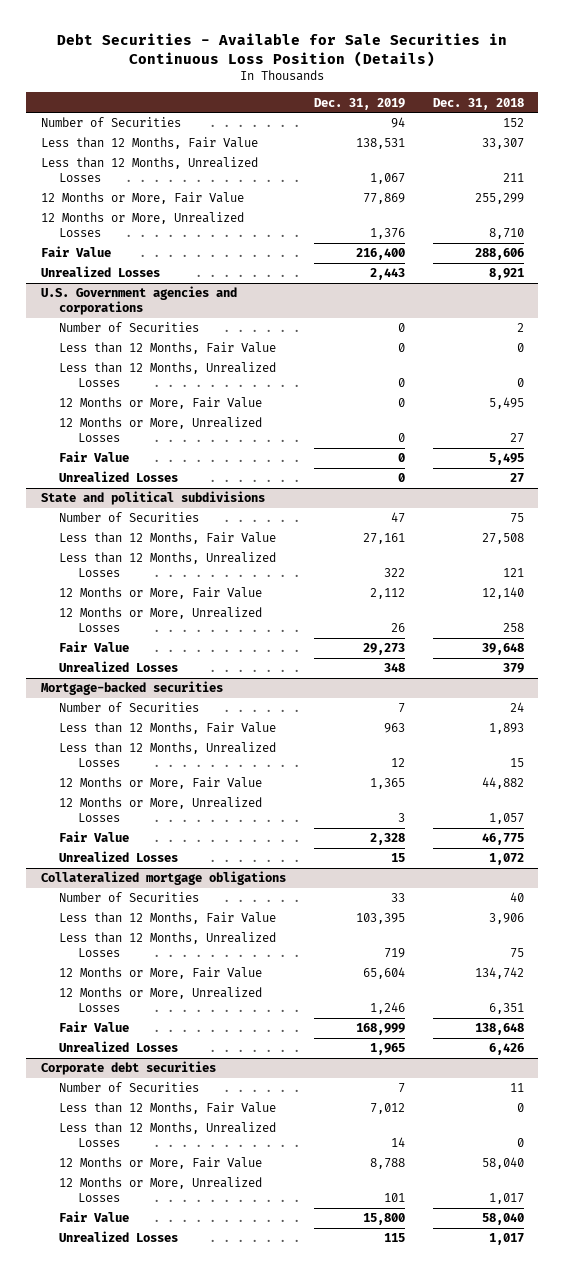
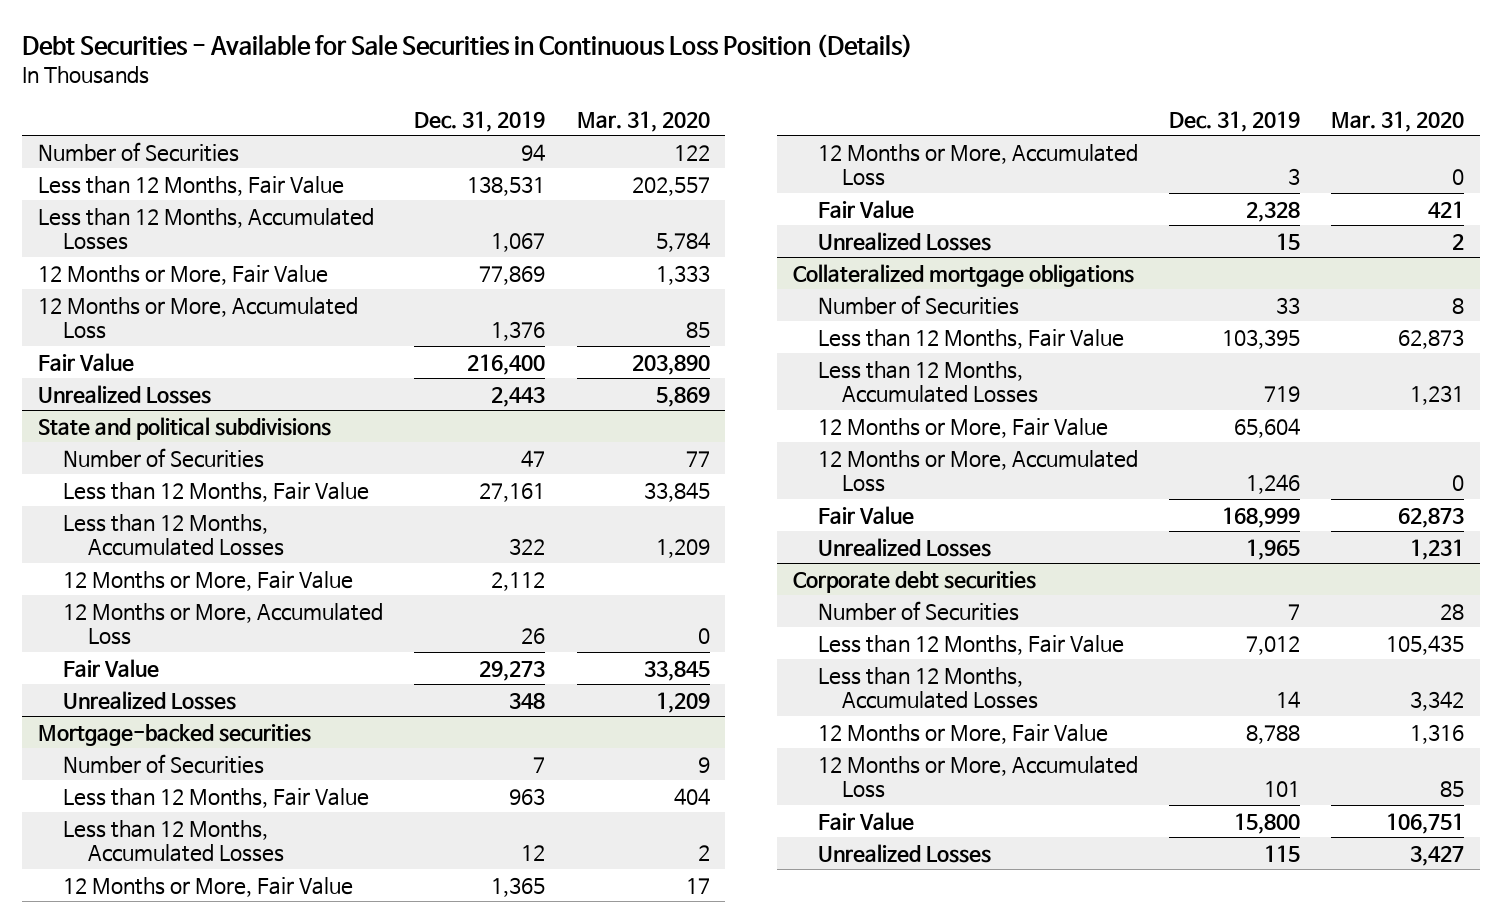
[433,97,525,110] Dec. 31, 2018 -> none
none -> [576,110,710,132] Mar. 31, 2020
[40,157,258,183] Less than 12 Months, Unrealized Losses -> [37,207,374,250] Less than 12 Months, Accumulated Losses
[40,212,244,238] 12 Months or More, Unrealized Losses -> [37,296,358,339] 12 Months or More, Accumulated Loss
[40,286,237,316] U.S. Government agencies and corporations -> none
[59,322,200,333] Number of Securities -> none
[59,342,277,355] Less than 12 Months, Fair Value -> none
[59,362,277,388] Less than 12 Months, Unrealized Losses -> none
[59,397,263,410] 12 Months or More, Fair Value -> none
[59,417,263,443] 12 Months or More, Unrealized Losses -> none
[59,451,130,463] Fair Value -> none
[59,471,179,483] Unrealized Losses -> none
[59,552,277,578] Less than 12 Months, Unrealized Losses -> [62,513,284,556] Less than 12 Months, Accumulated Losses
[59,607,263,633] 12 Months or More, Unrealized Losses -> [62,602,383,645] 12 Months or More, Accumulated Loss
[59,742,277,768] Less than 12 Months, Unrealized Losses -> [62,819,284,862] Less than 12 Months, Accumulated Losses
[59,797,263,823] 12 Months or More, Unrealized Losses -> [817,143,1138,186] 12 Months or More, Accumulated Loss
[59,932,277,958] Less than 12 Months, Unrealized Losses -> [817,360,1039,403] Less than 12 Months, Accumulated Losses
[59,987,263,1013] 12 Months or More, Unrealized Losses -> [817,449,1138,492] 12 Months or More, Accumulated Loss
[59,1122,277,1148] Less than 12 Months, Unrealized Losses -> [817,666,1039,709] Less than 12 Months, Accumulated Losses
[59,1177,263,1203] 12 Months or More, Unrealized Losses -> [817,755,1138,798] 12 Months or More, Accumulated Loss

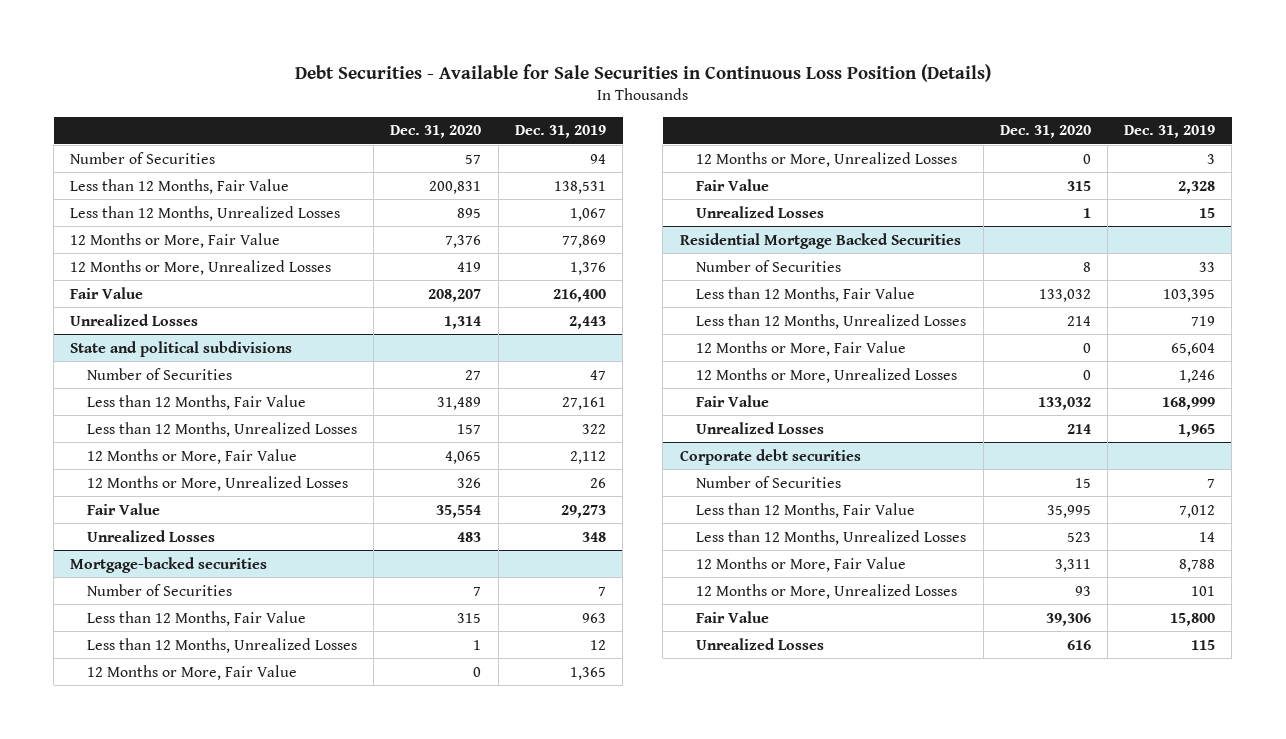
[576,110,710,132] Mar. 31, 2020 -> none
none -> [390,125,482,139] Dec. 31, 2020
[37,207,374,250] Less than 12 Months, Accumulated Losses -> [70,205,341,221] Less than 12 Months, Unrealized Losses
[37,296,358,339] 12 Months or More, Accumulated Loss -> [70,259,332,275] 12 Months or More, Unrealized Losses
[62,513,284,556] Less than 12 Months, Accumulated Losses -> [87,421,358,437] Less than 12 Months, Unrealized Losses
[62,602,383,645] 12 Months or More, Accumulated Loss -> [87,475,349,491] 12 Months or More, Unrealized Losses
[62,819,284,862] Less than 12 Months, Accumulated Losses -> [87,637,358,653] Less than 12 Months, Unrealized Losses
[817,143,1138,186] 12 Months or More, Accumulated Loss -> [696,151,958,167] 12 Months or More, Unrealized Losses
[792,263,1134,287] Collateralized mortgage obligations -> [679,232,961,249] Residential Mortgage Backed Securities
[817,360,1039,403] Less than 12 Months, Accumulated Losses -> [696,313,967,329] Less than 12 Months, Unrealized Losses
[817,449,1138,492] 12 Months or More, Accumulated Loss -> [696,367,958,383] 12 Months or More, Unrealized Losses
[817,666,1039,709] Less than 12 Months, Accumulated Losses -> [696,529,967,545] Less than 12 Months, Unrealized Losses
[817,755,1138,798] 12 Months or More, Accumulated Loss -> [696,583,958,599] 12 Months or More, Unrealized Losses

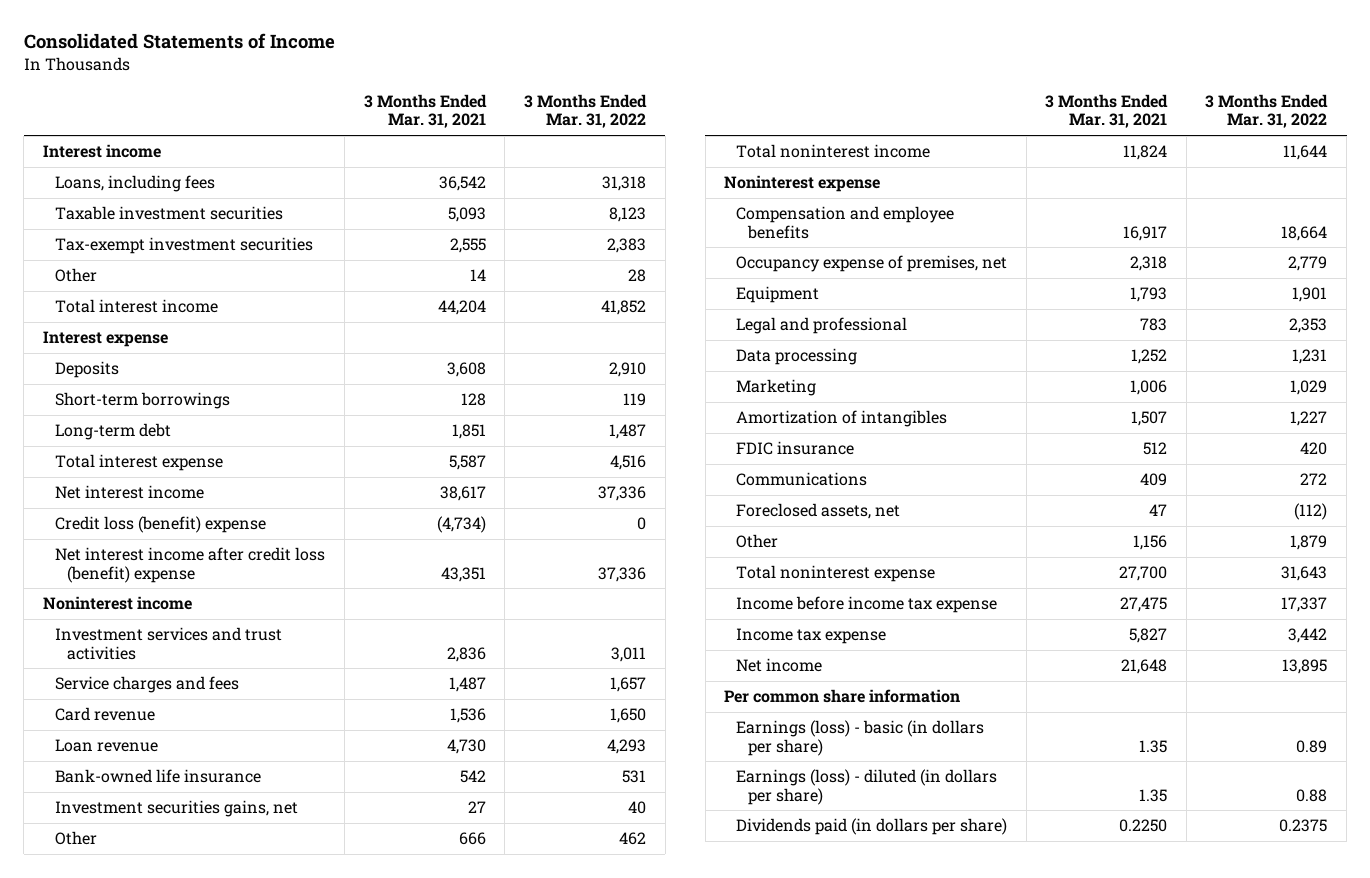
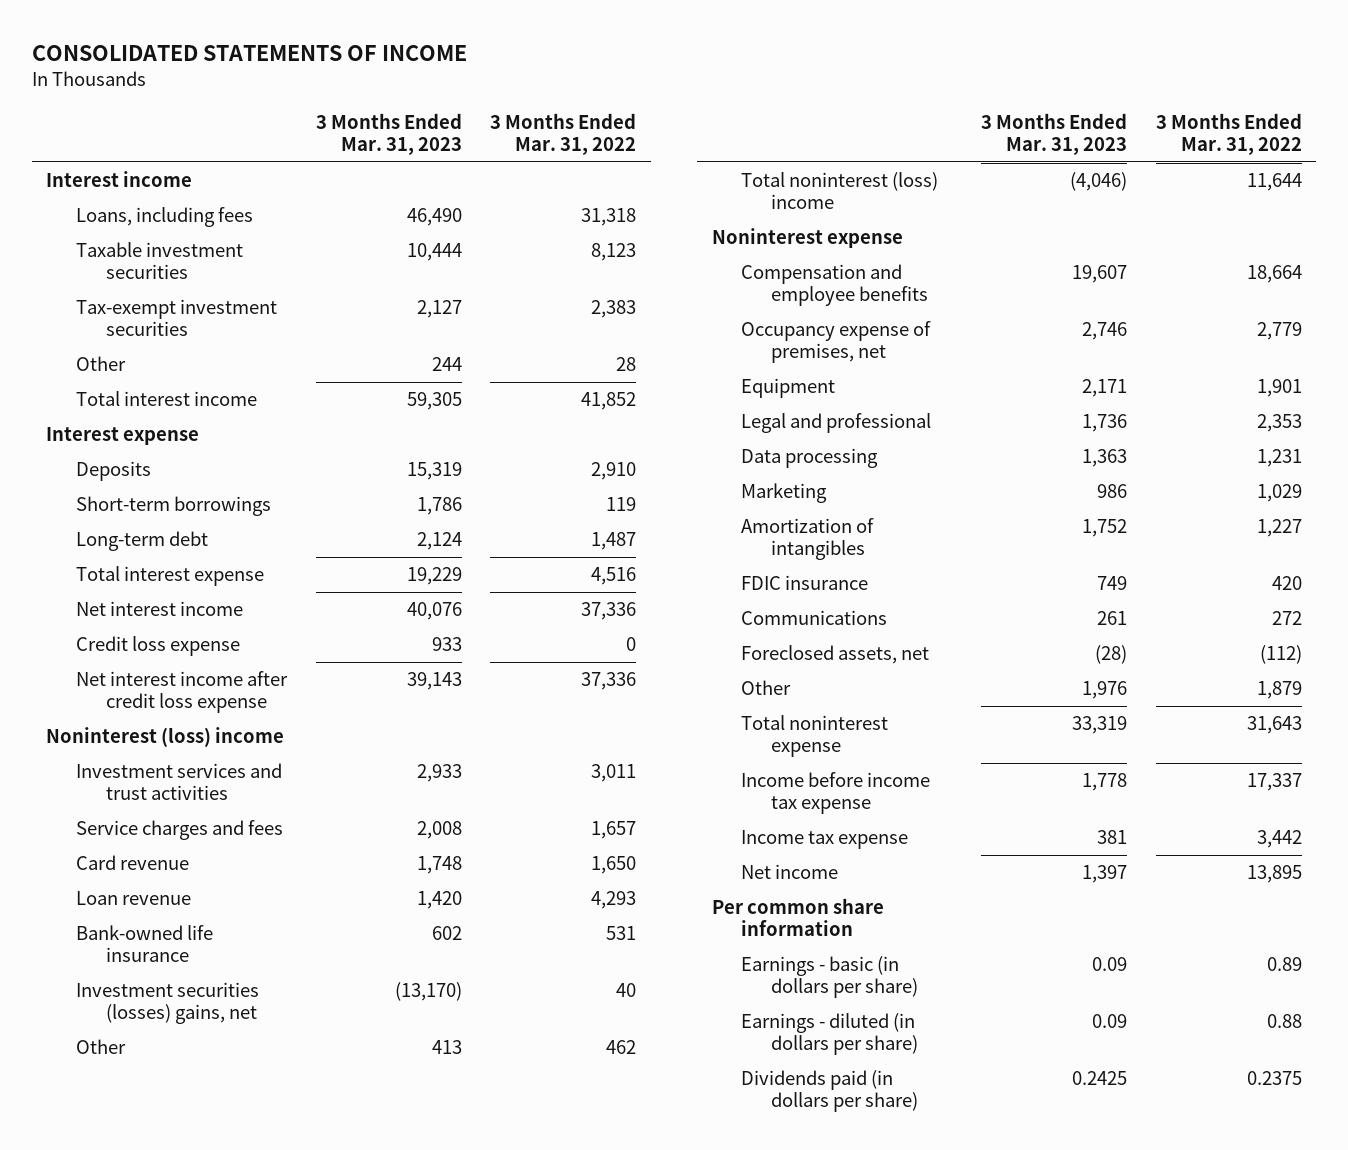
[23,33,335,50] Consolidated Statements of Income -> [31,44,467,61] CONSOLIDATED STATEMENTS OF INCOME
[363,94,487,129] 3 Months Ended Mar. 31, 2021 -> none
none -> [315,112,462,156] 3 Months Ended Mar. 31, 2023
[54,516,266,534] Credit loss (benefit) expense -> [75,636,240,657] Credit loss expense
[54,547,325,583] Net interest income after credit loss (benefit) expense -> [75,671,288,714] Net interest income after credit loss expense
[42,596,192,611] Noninterest income -> [46,727,285,748] Noninterest (loss) income
[54,800,298,818] Investment securities gains, net -> [75,982,259,1025] Investment securities (losses) gains, net
[736,144,931,159] Total noninterest income -> [741,172,939,210] Total noninterest (loss) income
[736,720,985,756] Earnings (loss) - basic (in dollars per share) -> [741,956,919,999] Earnings - basic (in dollars per share)
[736,769,998,805] Earnings (loss) - diluted (in dollars per share) -> [741,1013,919,1056] Earnings - diluted (in dollars per share)

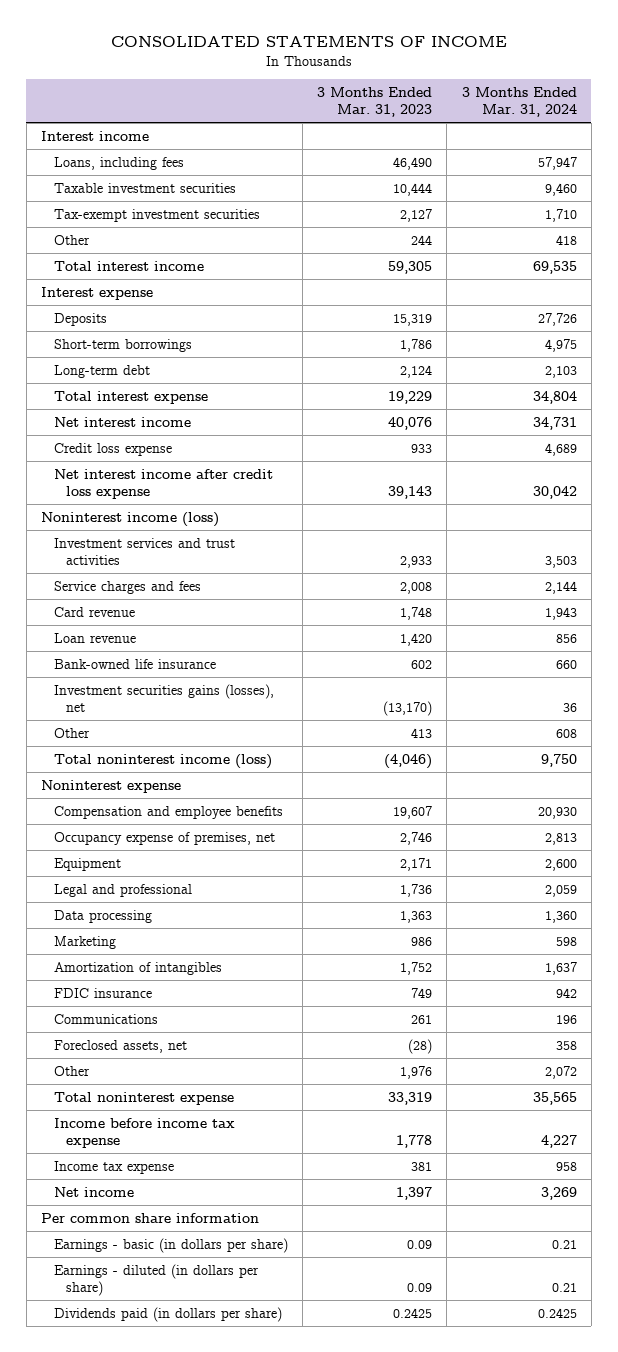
[490,112,637,156] 3 Months Ended Mar. 31, 2022 -> none
none -> [461,86,577,117] 3 Months Ended Mar. 31, 2024
[46,727,285,748] Noninterest (loss) income -> [41,511,220,527] Noninterest income (loss)
[75,982,259,1025] Investment securities (losses) gains, net -> [53,683,274,712] Investment securities gains (losses), net
[741,172,939,210] Total noninterest (loss) income -> [53,753,272,769] Total noninterest income (loss)

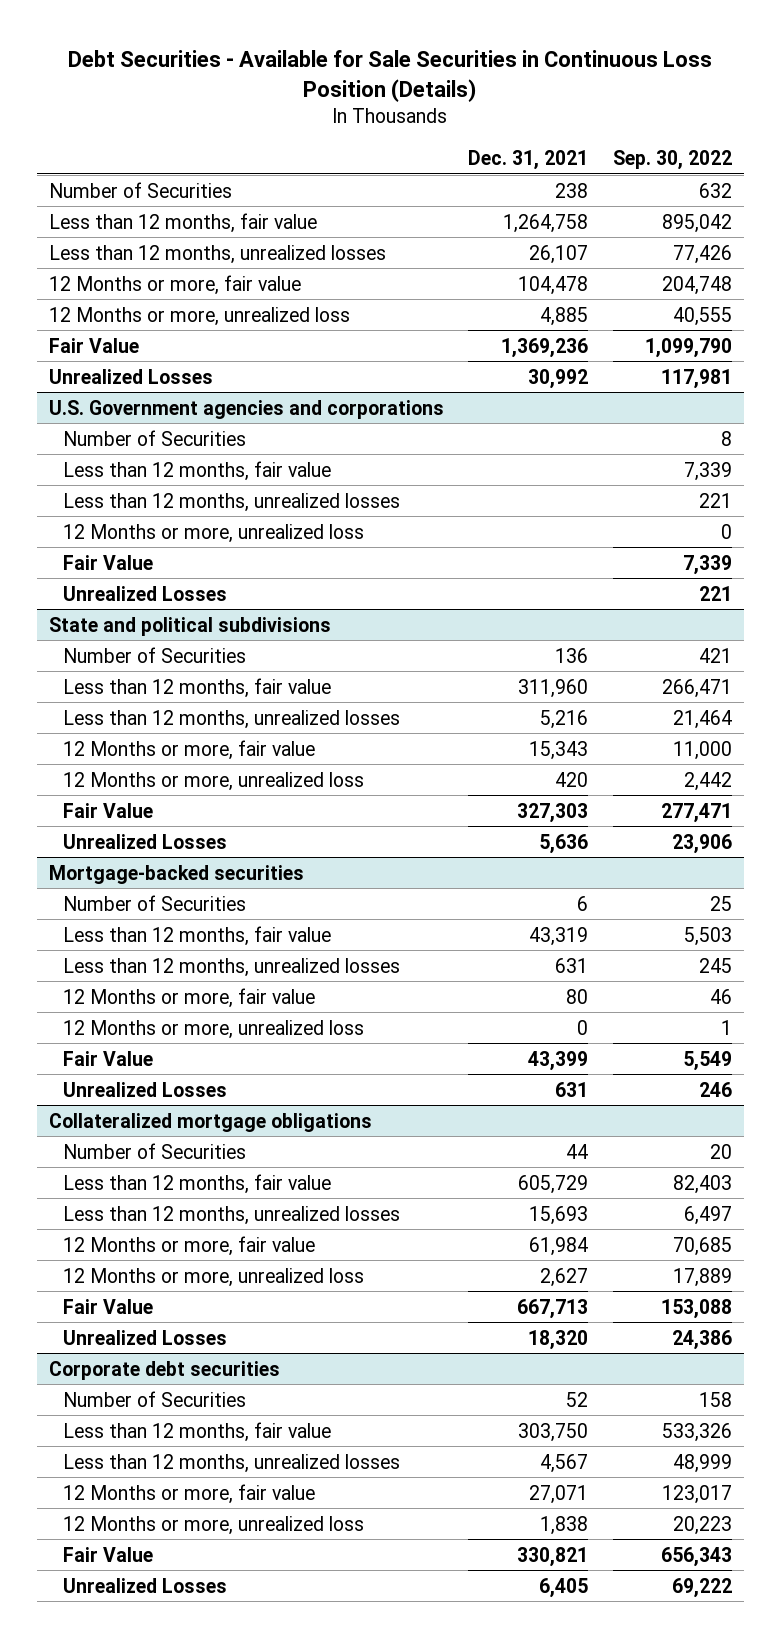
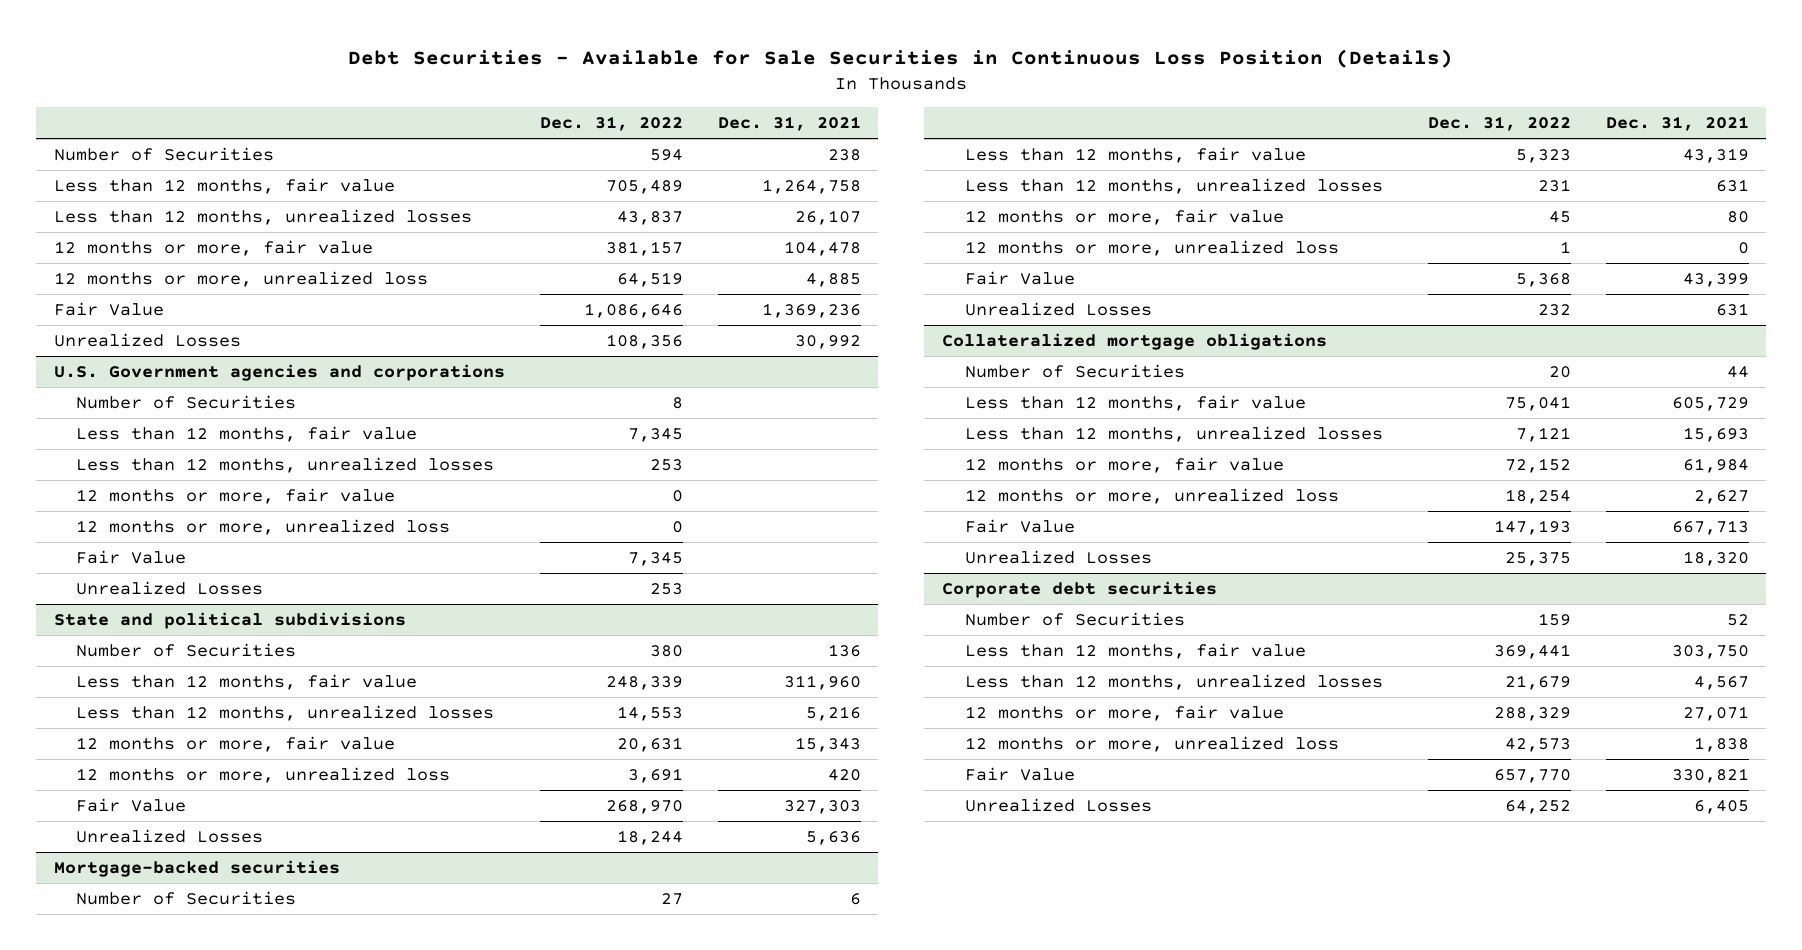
[612,149,732,170] Sep. 30, 2022 -> none
none -> [539,116,683,132] Dec. 31, 2022
[48,274,301,295] 12 Months or more, fair value -> [53,239,373,256] 12 months or more, fair value
[48,306,350,326] 12 Months or more, unrealized loss -> [53,270,428,287] 12 months or more, unrealized loss
none -> [76,487,396,504] 12 months or more, fair value
[62,523,364,543] 12 Months or more, unrealized loss -> [76,518,451,535] 12 months or more, unrealized loss
[62,739,315,760] 12 Months or more, fair value -> [76,735,396,752] 12 months or more, fair value
[62,771,364,791] 12 Months or more, unrealized loss -> [76,766,451,783] 12 months or more, unrealized loss
[62,987,315,1008] 12 Months or more, fair value -> [964,208,1284,225] 12 months or more, fair value
[62,1019,364,1039] 12 Months or more, unrealized loss -> [964,239,1339,256] 12 months or more, unrealized loss
[62,1235,315,1256] 12 Months or more, fair value -> [964,456,1284,473] 12 months or more, fair value
[62,1267,364,1287] 12 Months or more, unrealized loss -> [964,487,1339,504] 12 months or more, unrealized loss
[62,1483,315,1504] 12 Months or more, fair value -> [964,704,1284,721] 12 months or more, fair value
[62,1515,364,1535] 12 Months or more, unrealized loss -> [964,735,1339,752] 12 months or more, unrealized loss

